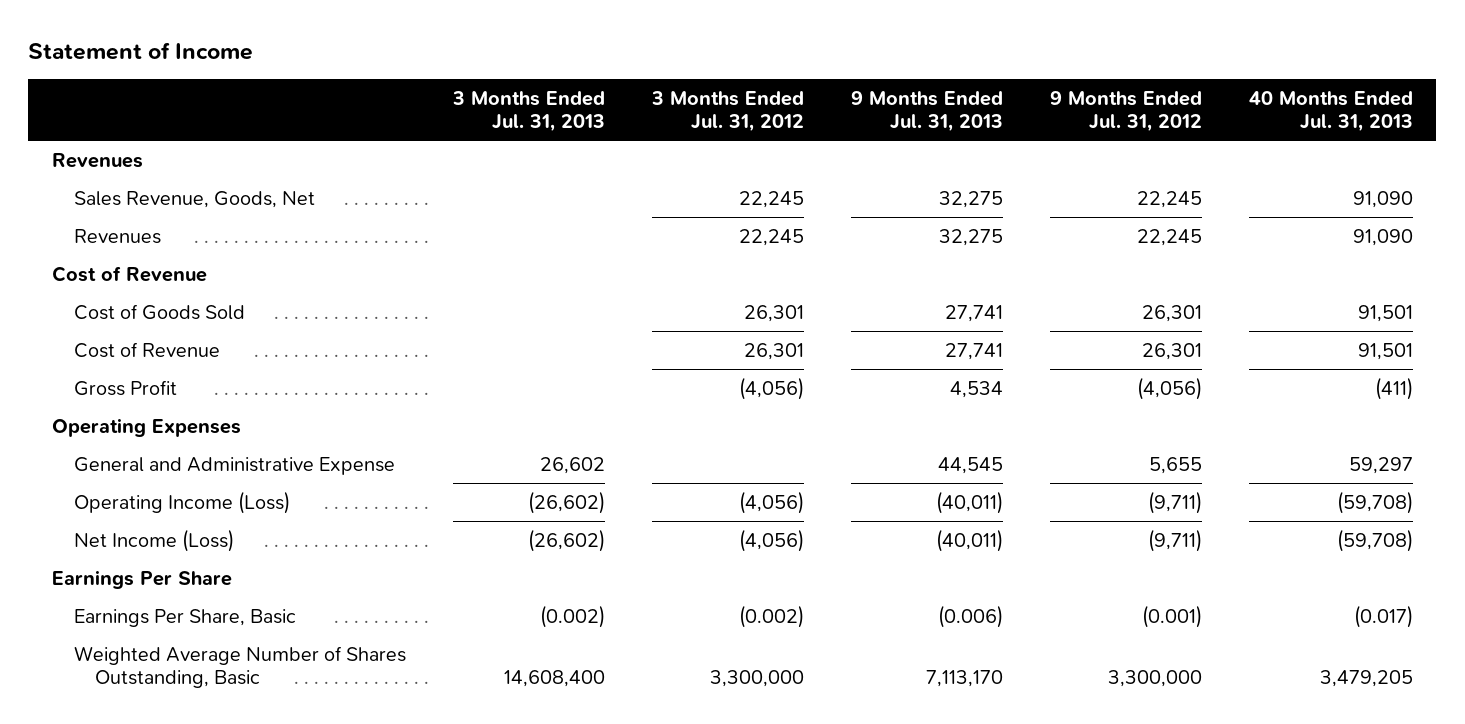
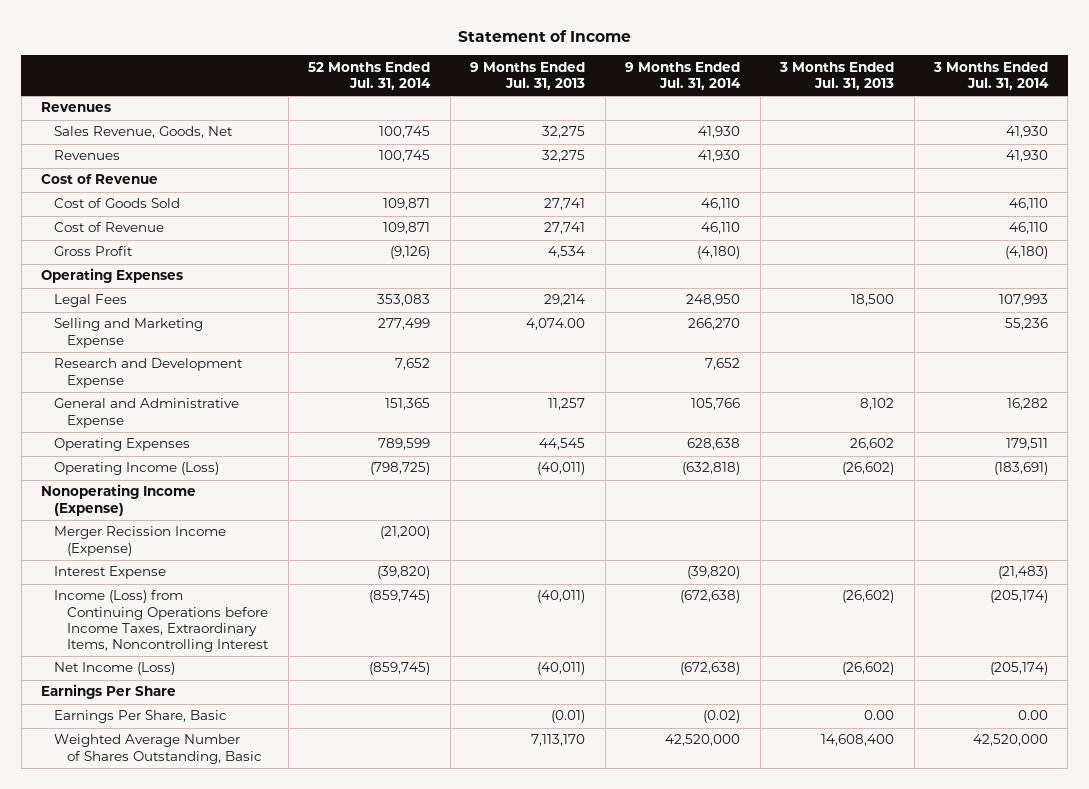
[650,90,804,133] 3 Months Ended Jul. 31, 2012 -> none
[1049,90,1202,133] 9 Months Ended Jul. 31, 2012 -> none
[1248,90,1413,133] 40 Months Ended Jul. 31, 2013 -> none
none -> [308,61,432,90] 52 Months Ended Jul. 31, 2014
none -> [625,61,742,90] 9 Months Ended Jul. 31, 2014
none -> [932,61,1049,90] 3 Months Ended Jul. 31, 2014
none -> [54,294,128,308] Legal Fees
none -> [54,318,204,348] Selling and Marketing Expense
none -> [54,358,244,388] Research and Development Expense
[539,456,605,474] 26,602 -> [860,398,895,411] 8,102
[937,456,1003,474] 44,545 -> [548,398,586,411] 11,257
none -> [54,438,191,452] Operating Expenses
none -> [41,484,197,516] Nonoperating Income (Expense)
none -> [54,526,227,556] Merger Recission Income (Expense)
none -> [54,566,167,580] Interest Expense
none -> [54,590,270,652] Income (Loss) from Continuing Operations before Income Taxes, Extraordinary Items, Noncontrolling Interest
[539,604,605,628] (0.002) -> [864,710,895,721] 0.00
[937,604,1003,628] (0.006) -> [551,710,586,724] (0.01)

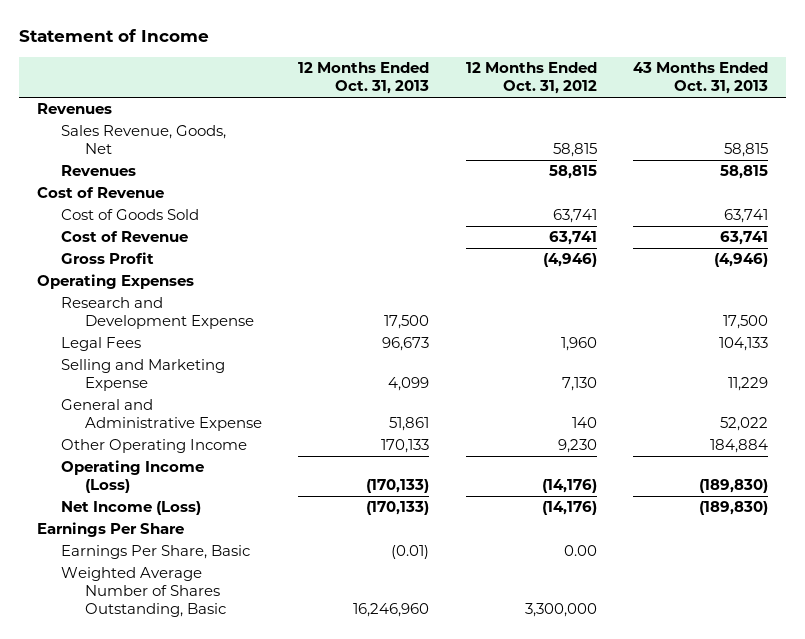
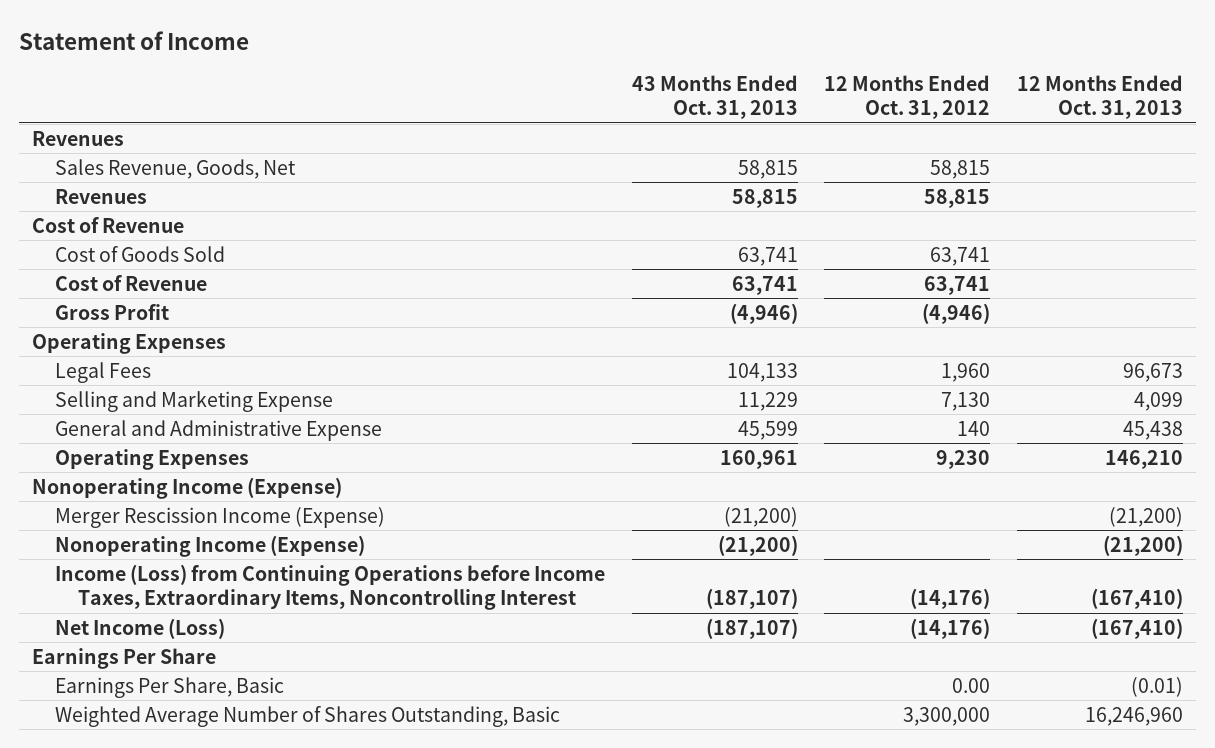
[60,297,254,330] Research and Development Expense -> none
[60,439,247,454] Other Operating Income -> none
[60,460,204,494] Operating Income (Loss) -> none
[389,417,430,432] 51,861 -> [1122,420,1183,440] 45,438
[720,417,769,432] 52,022 -> [737,420,798,440] 45,599
none -> [54,448,249,470] Operating Expenses
none -> [32,476,343,499] Nonoperating Income (Expense)
none -> [54,506,385,528] Merger Rescission Income (Expense)
none -> [54,534,365,557] Nonoperating Income (Expense)
none -> [54,563,605,611] Income (Loss) from Continuing Operations before Income Taxes, Extraordinary Items, Noncontrolling Interest
[366,501,430,516] (170,133) -> [1090,617,1183,639] (167,410)
[699,501,769,516] (189,830) -> [705,617,798,639] (187,107)

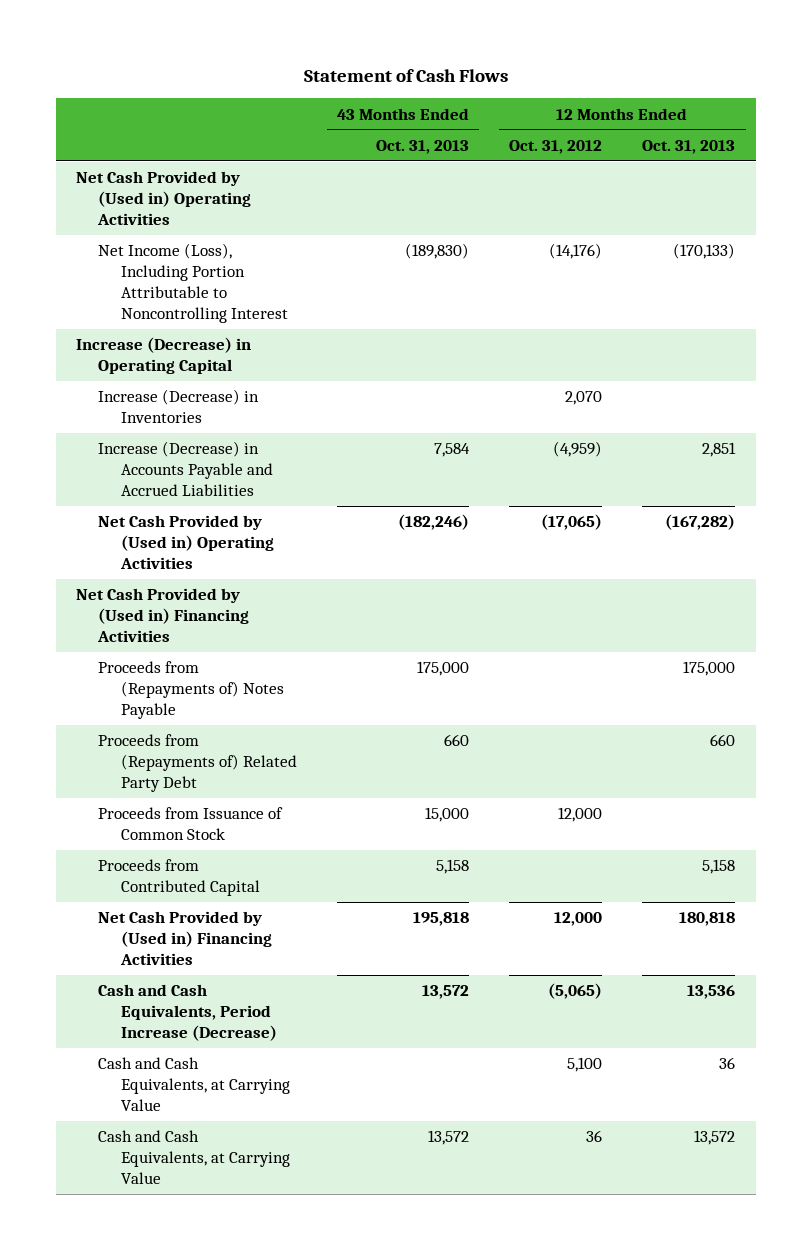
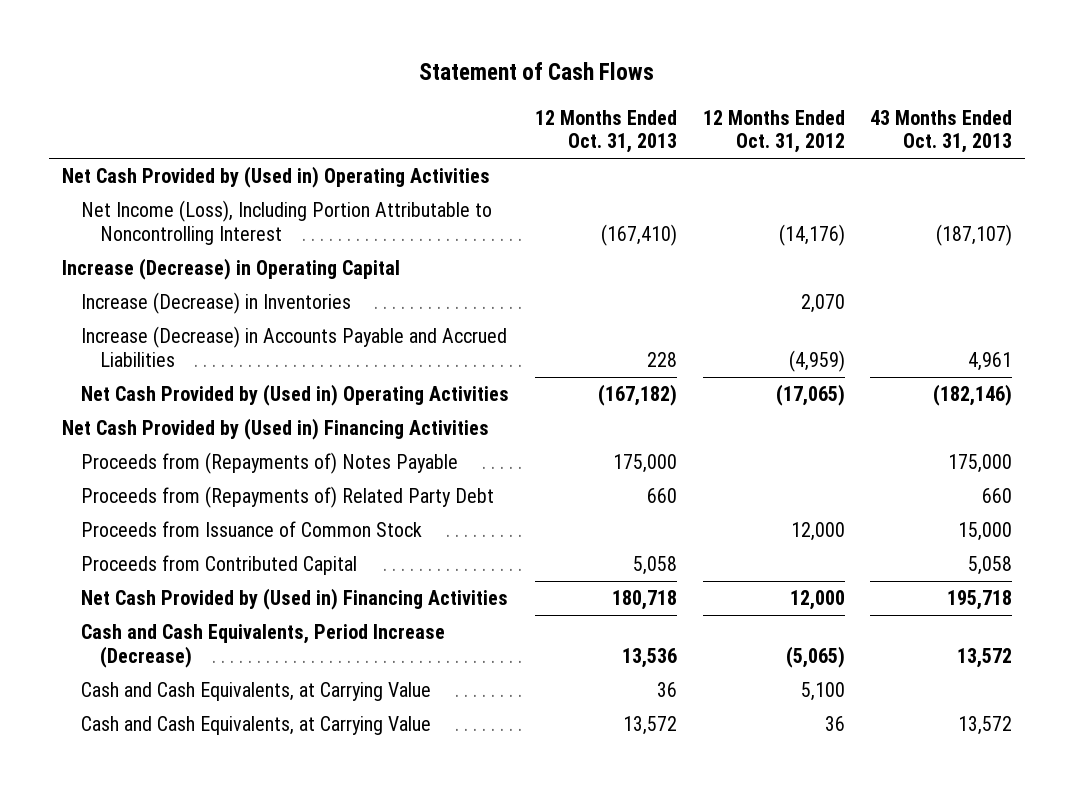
[404,243,469,260] (189,830) -> [936,224,1013,247] (187,107)
[673,243,736,260] (170,133) -> [600,224,677,247] (167,410)
[433,443,470,458] 7,584 -> [968,352,1013,372] 4,961
[702,442,737,458] 2,851 -> [646,352,677,368] 228
[397,514,469,531] (182,246) -> [933,384,1013,407] (182,146)
[665,514,736,531] (167,282) -> [597,384,677,407] (167,182)
[435,859,469,875] 5,158 -> [968,556,1013,576] 5,058
[702,859,736,875] 5,158 -> [632,556,677,576] 5,058
[412,912,469,927] 195,818 -> [947,590,1013,611] 195,718
[679,912,736,927] 180,818 -> [611,590,677,611] 180,718

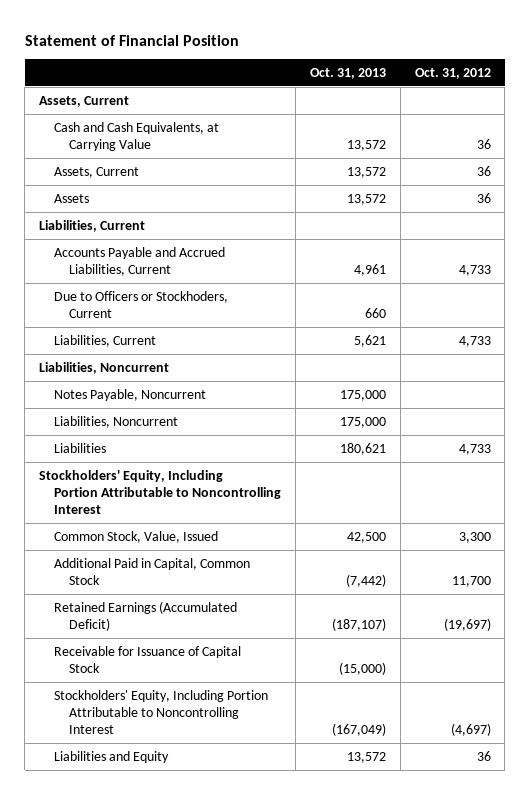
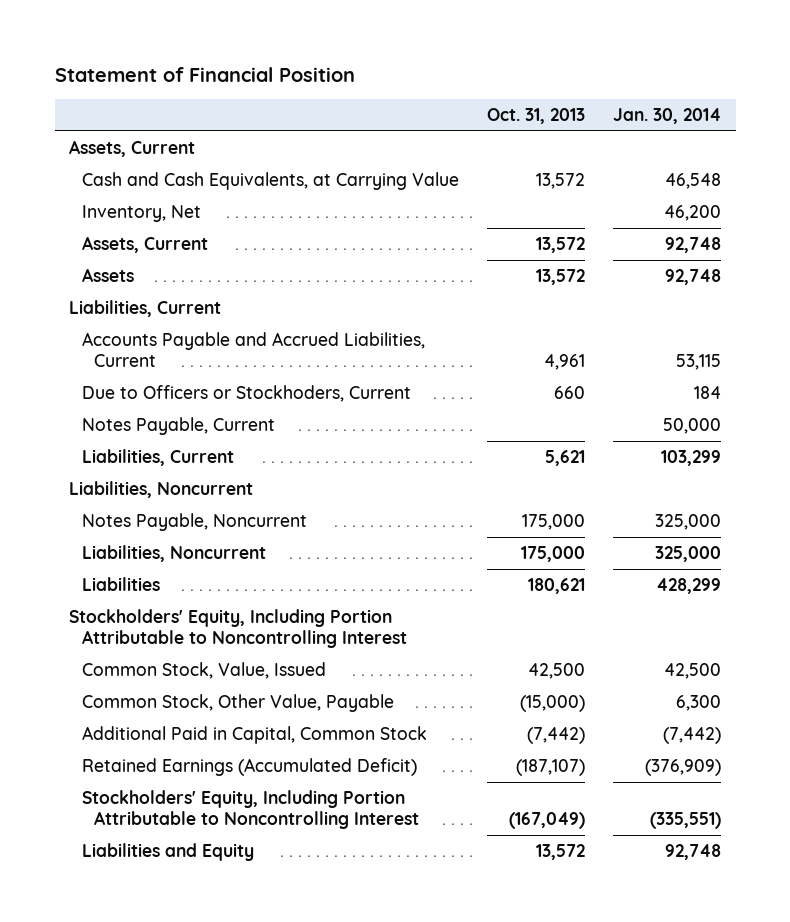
[414,67,491,79] Oct. 31, 2012 -> none
none -> [613,108,722,125] Jan. 30, 2014
none -> [81,205,201,223] Inventory, Net
none -> [81,417,275,436] Notes Payable, Current
none -> [81,694,394,713] Common Stock, Other Value, Payable
[54,645,242,673] Receivable for Issuance of Capital Stock -> none

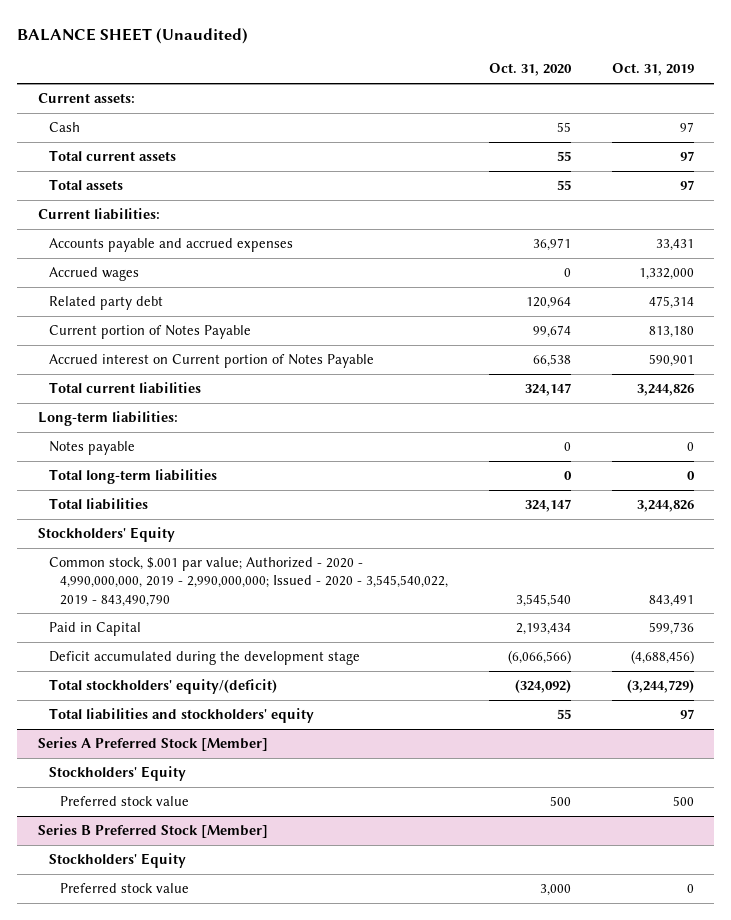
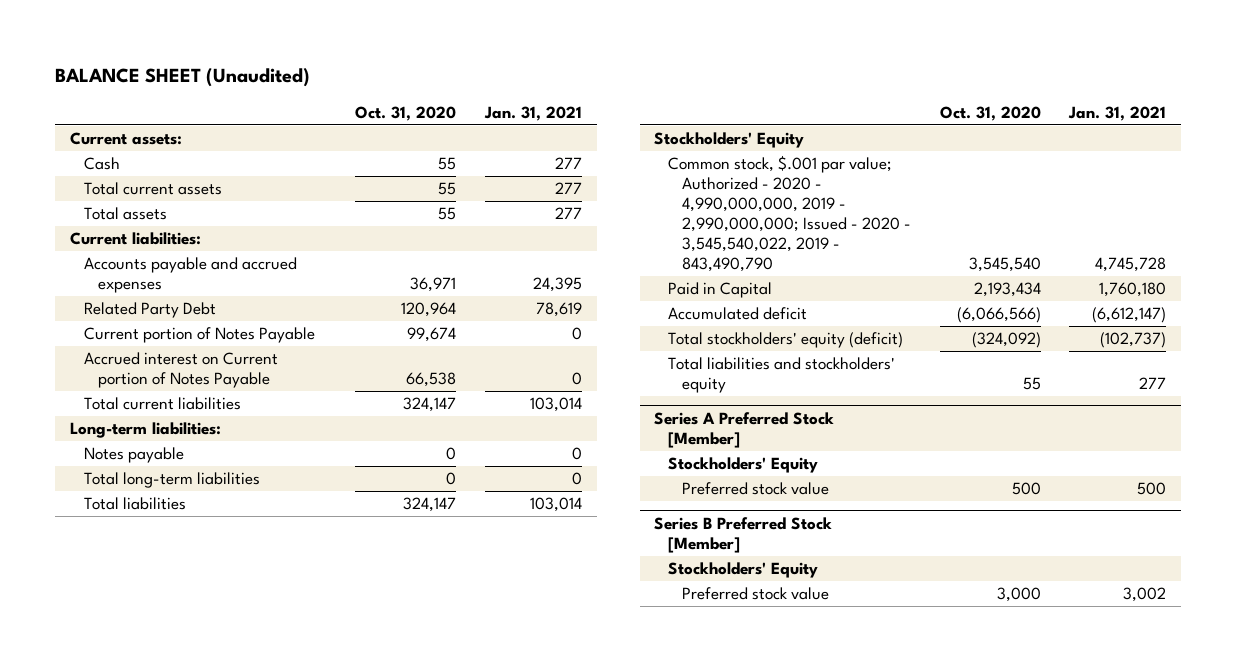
[611,63,694,77] Oct. 31, 2019 -> none
none -> [484,105,583,121] Jan. 31, 2021
[48,267,139,282] Accrued wages -> none
[48,296,163,311] Related party debt -> [83,302,216,319] Related Party Debt
[48,651,360,666] Deficit accumulated during the development stage -> [667,307,807,321] Accumulated deficit
[48,679,277,695] Total stockholders' equity/(deficit) -> [667,332,903,349] Total stockholders' equity (deficit)

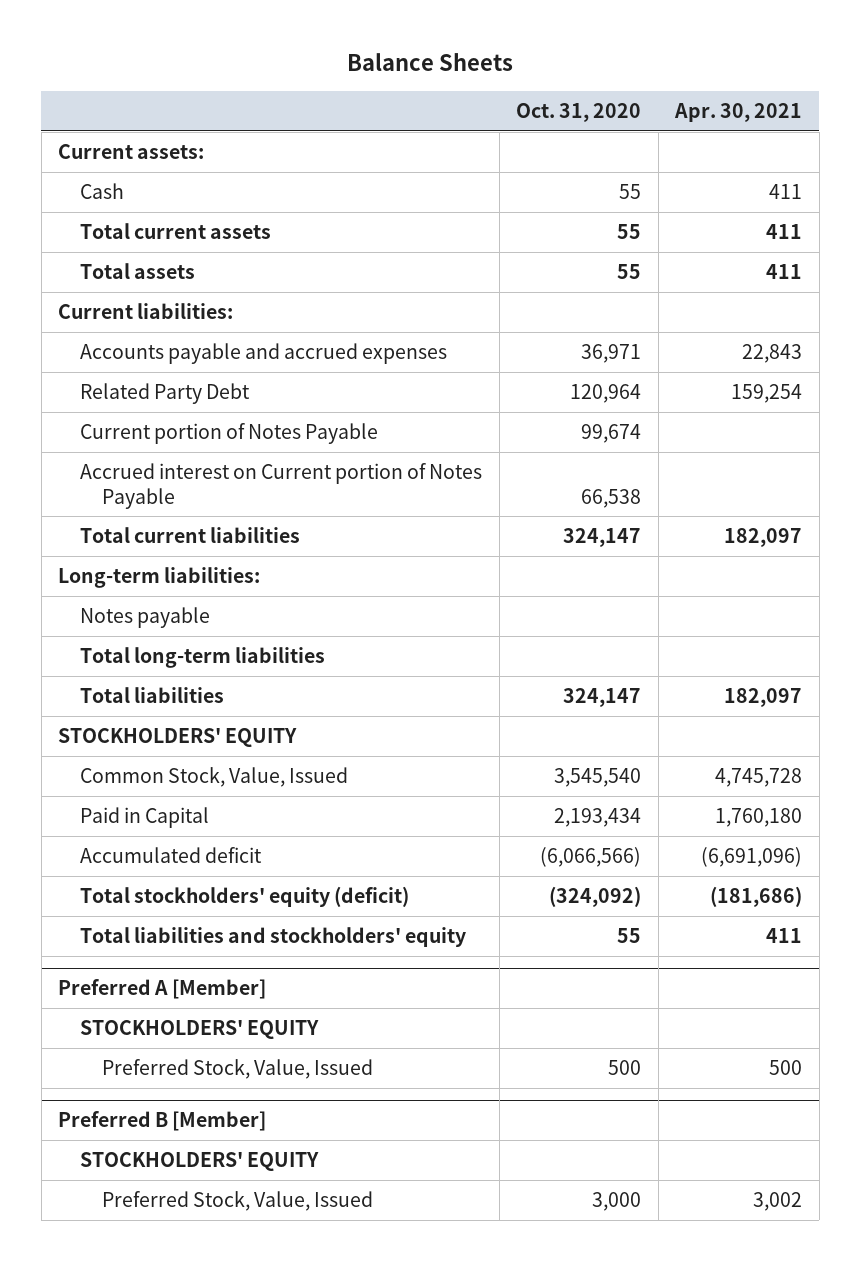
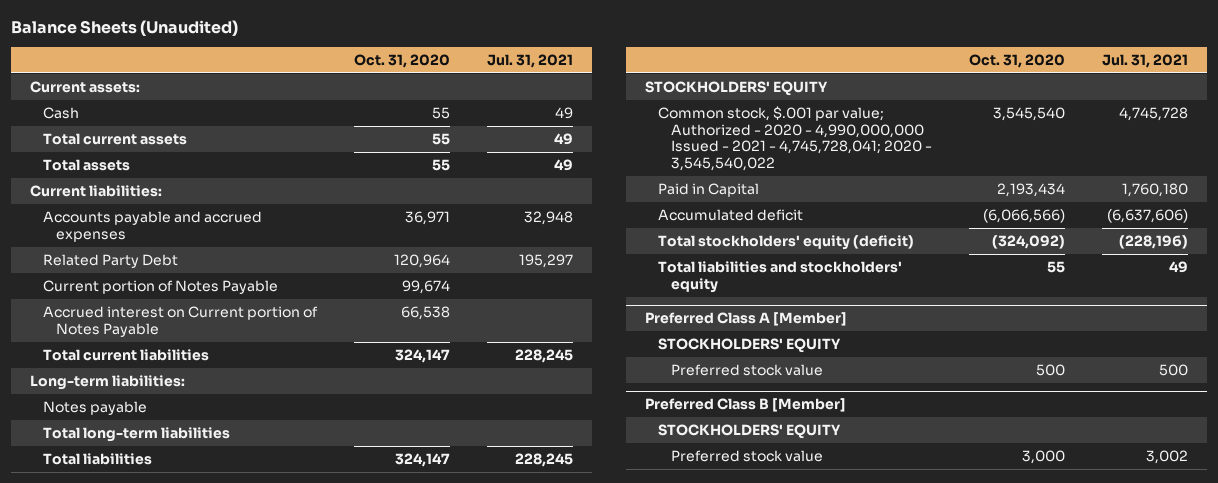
[347,53,514,72] Balance Sheets -> [11,19,239,36] Balance Sheets (Unaudited)
[674,102,803,122] Apr. 30, 2021 -> none
none -> [487,53,574,68] Jul. 31, 2021
[80,766,349,787] Common Stock, Value, Issued -> [657,106,933,172] Common stock, $.001 par value; Authorized - 2020 - 4,990,000,000 Issued - 2021 - 4,745,728,041; 2020 - 3,545,540,022
[58,979,267,1000] Preferred A [Member] -> [644,312,847,327] Preferred Class A [Member]
[102,1058,374,1079] Preferred Stock, Value, Issued -> [671,364,824,377] Preferred stock value
[58,1111,267,1132] Preferred B [Member] -> [644,398,846,413] Preferred Class B [Member]
[102,1190,374,1211] Preferred Stock, Value, Issued -> [671,450,824,463] Preferred stock value

